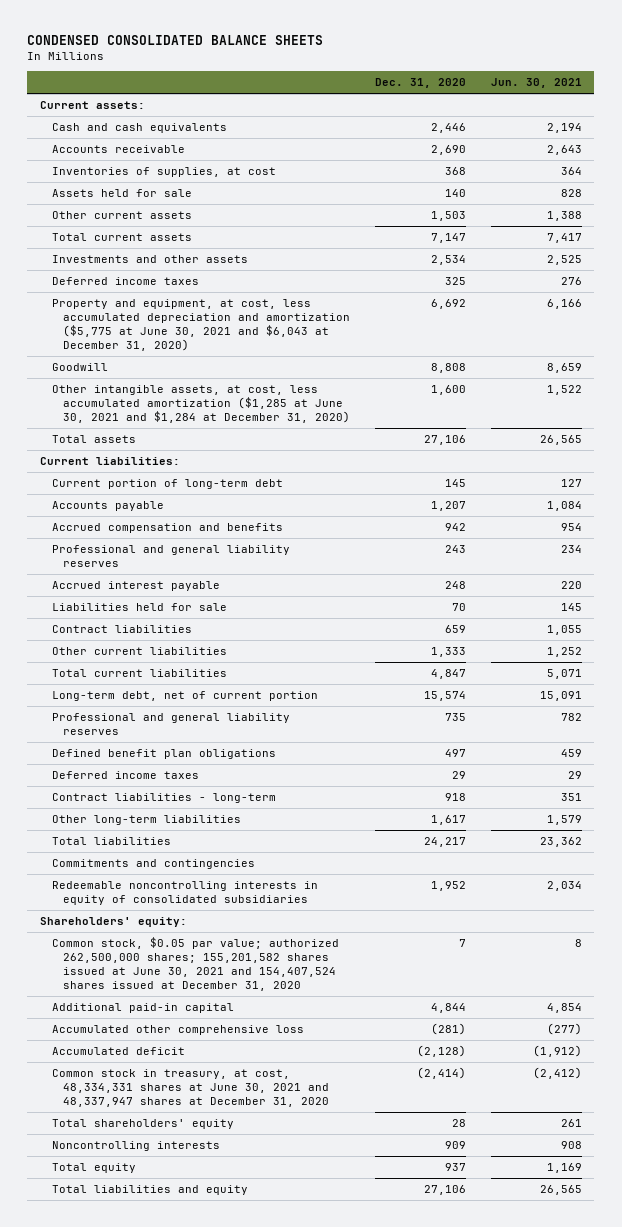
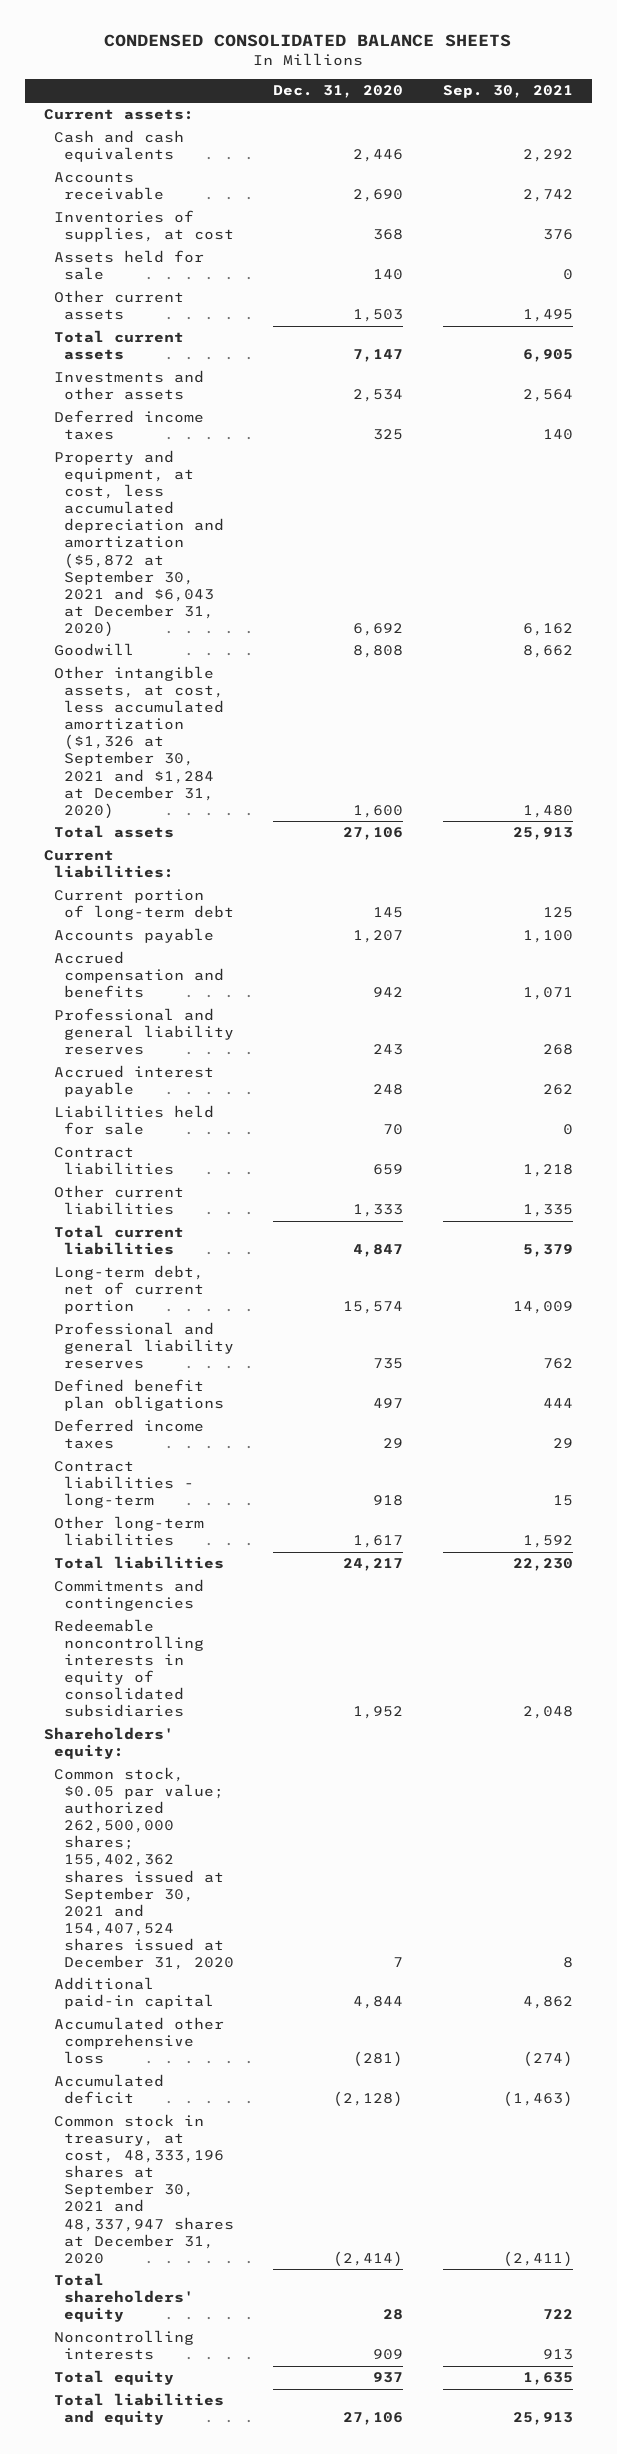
[490,77,582,88] Jun. 30, 2021 -> none
none -> [442,85,573,99] Sep. 30, 2021
[51,299,351,352] Property and equipment, at cost, less accumulated depreciation and amortization ($5,775 at June 30, 2021 and $6,043 at December 31, 2020) -> [54,450,224,637] Property and equipment, at cost, less accumulated depreciation and amortization ($5,872 at September 30, 2021 and $6,043 at December 31, 2020)
[51,385,351,424] Other intangible assets, at cost, less accumulated amortization ($1,285 at June 30, 2021 and $1,284 at December 31, 2020) -> [54,666,224,819] Other intangible assets, at cost, less accumulated amortization ($1,326 at September 30, 2021 and $1,284 at December 31, 2020)
[51,937,339,992] Common stock, $0.05 par value; authorized 262,500,000 shares; 155,201,582 shares issued at June 30, 2021 and 154,407,524 shares issued at December 31, 2020 -> [54,1767,234,1970] Common stock, $0.05 par value; authorized 262,500,000 shares; 155,402,362 shares issued at September 30, 2021 and 154,407,524 shares issued at December 31, 2020
[51,1069,330,1108] Common stock in treasury, at cost, 48,334,331 shares at June 30, 2021 and 48,337,947 shares at December 31, 2020 -> [54,2114,234,2264] Common stock in treasury, at cost, 48,333,196 shares at September 30, 2021 and 48,337,947 shares at December 31, 2020

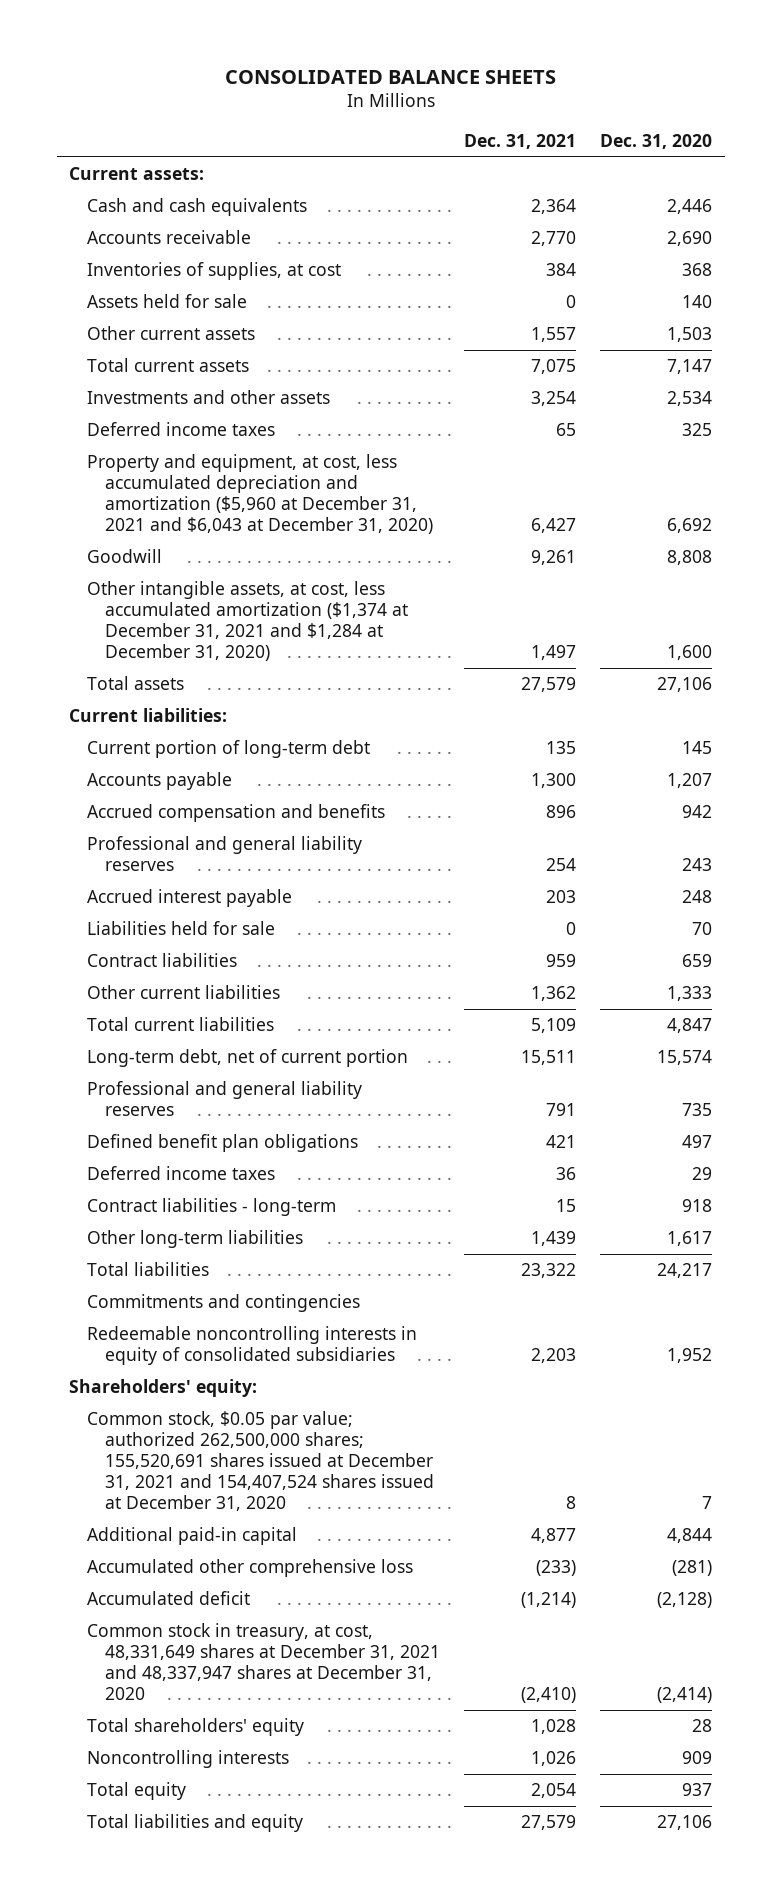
[104,34,512,48] CONDENSED CONSOLIDATED BALANCE SHEETS -> [224,69,556,84] CONSOLIDATED BALANCE SHEETS
[442,85,573,99] Sep. 30, 2021 -> none
none -> [464,133,577,149] Dec. 31, 2021
[54,450,224,637] Property and equipment, at cost, less accumulated depreciation and amortization ($5,872 at September 30, 2021 and $6,043 at December 31, 2020) -> [86,454,433,534] Property and equipment, at cost, less accumulated depreciation and amortization ($5,960 at December 31, 2021 and $6,043 at December 31, 2020)
[54,666,224,819] Other intangible assets, at cost, less accumulated amortization ($1,326 at September 30, 2021 and $1,284 at December 31, 2020) -> [86,581,408,661] Other intangible assets, at cost, less accumulated amortization ($1,374 at December 31, 2021 and $1,284 at December 31, 2020)
[54,1767,234,1970] Common stock, $0.05 par value; authorized 262,500,000 shares; 155,402,362 shares issued at September 30, 2021 and 154,407,524 shares issued at December 31, 2020 -> [86,1411,434,1511] Common stock, $0.05 par value; authorized 262,500,000 shares; 155,520,691 shares issued at December 31, 2021 and 154,407,524 shares issued at December 31, 2020
[54,2114,234,2264] Common stock in treasury, at cost, 48,333,196 shares at September 30, 2021 and 48,337,947 shares at December 31, 2020 -> [86,1623,440,1700] Common stock in treasury, at cost, 48,331,649 shares at December 31, 2021 and 48,337,947 shares at December 31, 2020

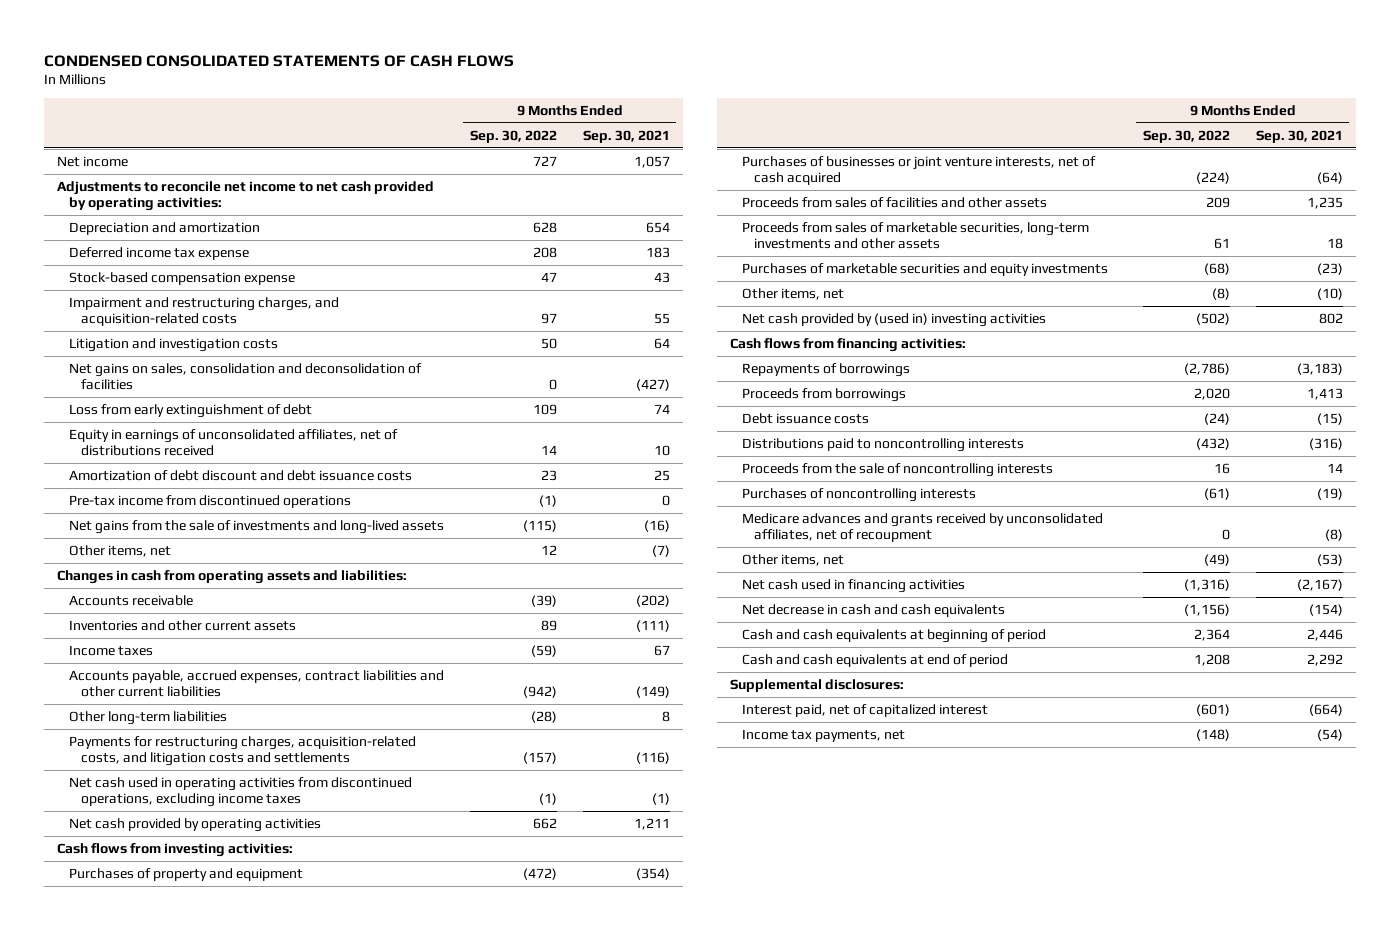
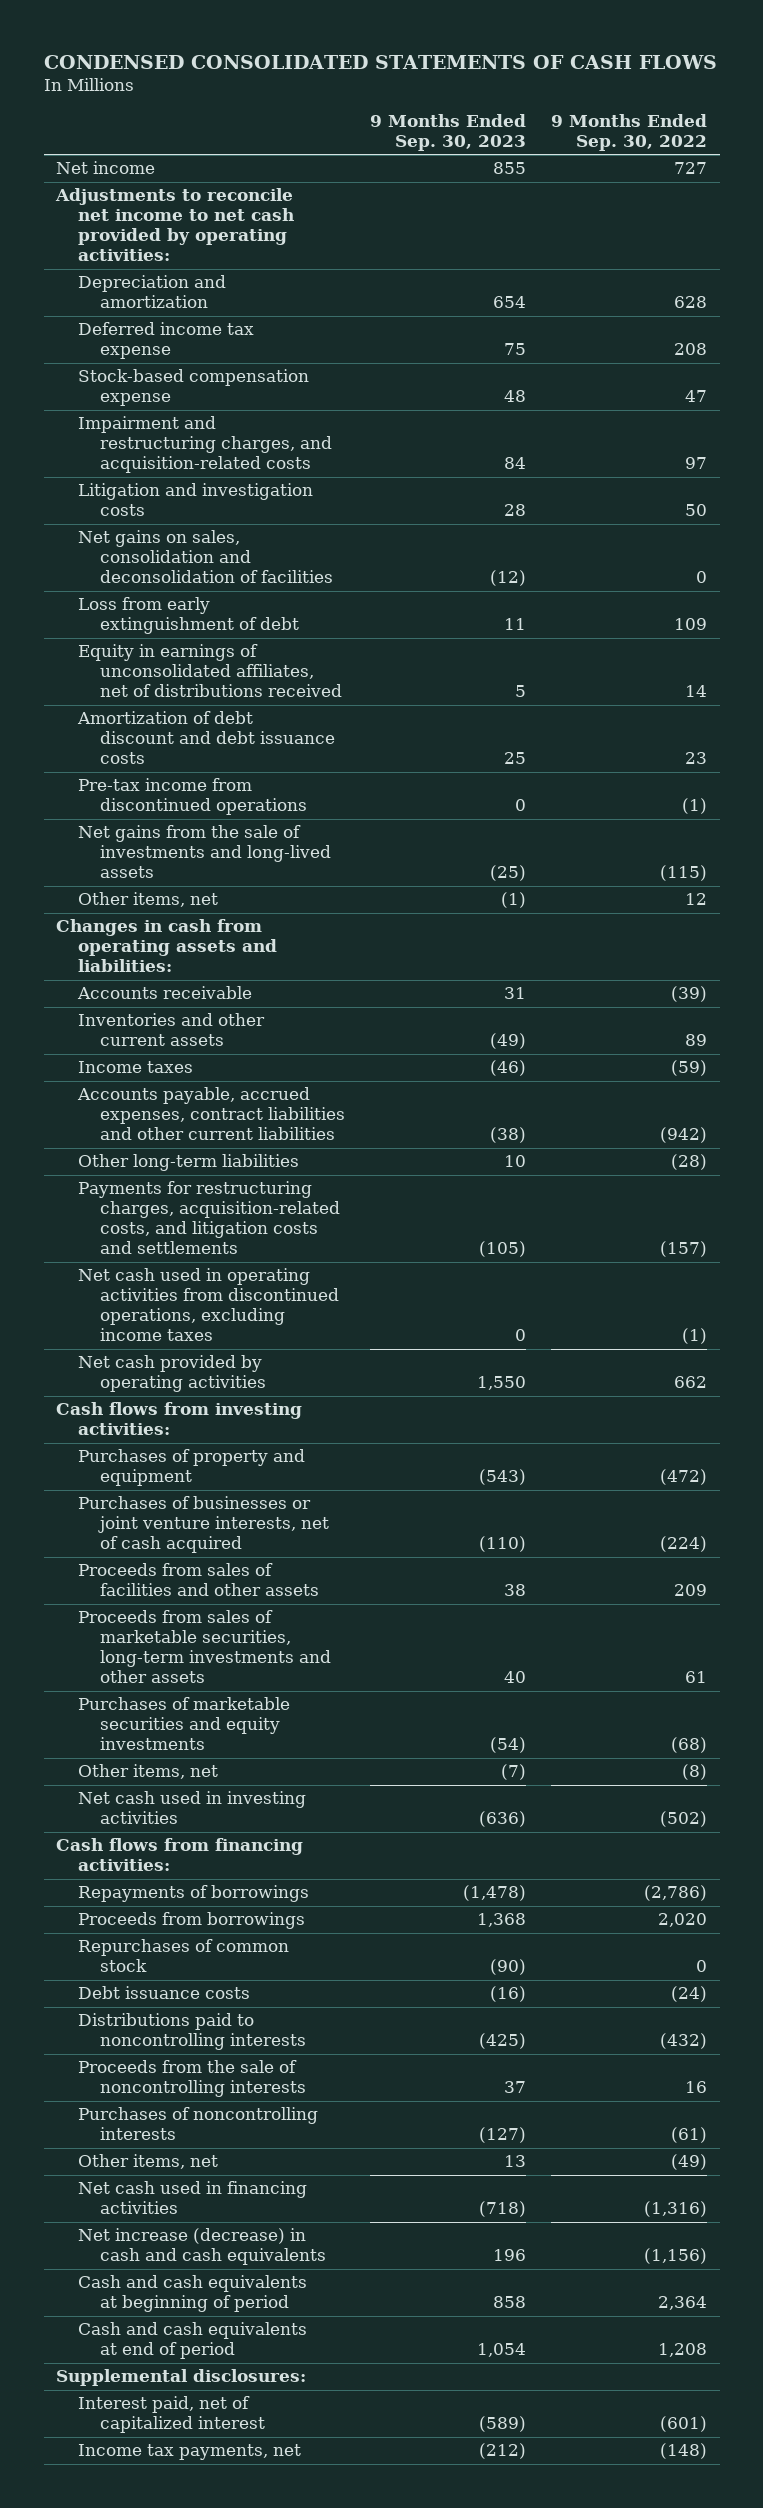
[582,129,670,143] Sep. 30, 2021 -> none
none -> [369,113,526,151] 9 Months Ended Sep. 30, 2023
[741,312,1046,327] Net cash provided by (used in) investing activities -> [77,1791,306,1825] Net cash used in investing activities
none -> [77,1939,289,1973] Repurchases of common stock
[741,512,1103,542] Medicare advances and grants received by unconsolidated affiliates, net of recoupment -> none
[741,603,1005,617] Net decrease in cash and cash equivalents -> [77,2228,326,2266] Net increase (decrease) in cash and cash equivalents

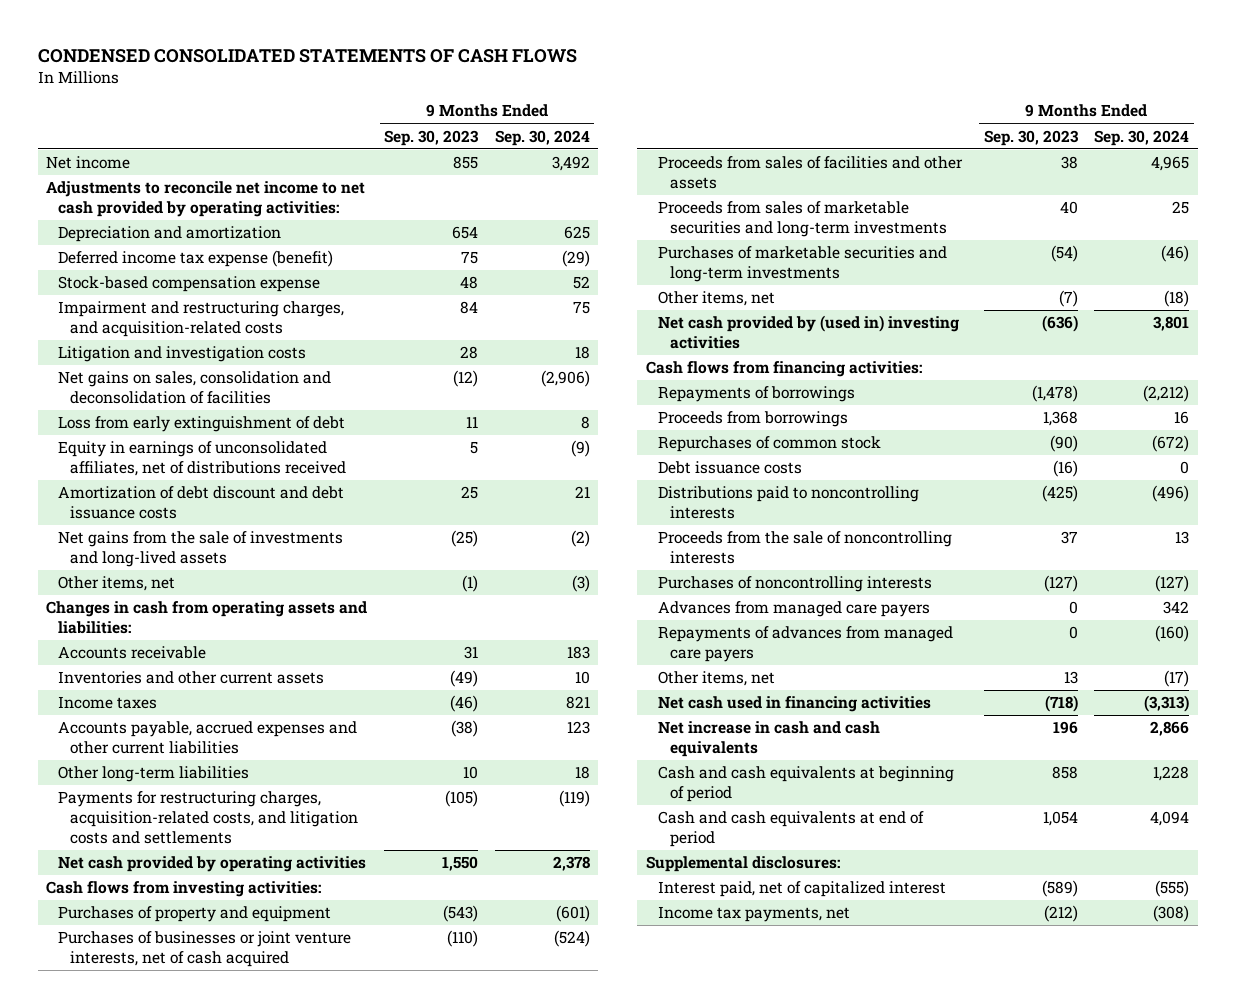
[551,113,708,151] 9 Months Ended Sep. 30, 2022 -> none
none -> [494,129,590,146] Sep. 30, 2024
[77,322,254,360] Deferred income tax expense -> [58,250,334,268] Deferred income tax expense (benefit)
[77,778,307,816] Pre-tax income from discontinued operations -> none
[76,1087,345,1141] Accounts payable, accrued expenses, contract liabilities and other current liabilities -> [58,721,358,754] Accounts payable, accrued expenses and other current liabilities
[77,1268,339,1342] Net cash used in operating activities from discontinued operations, excluding income taxes -> none
[77,1610,331,1684] Proceeds from sales of marketable securities, long-term investments and other assets -> [657,201,947,237] Proceeds from sales of marketable securities and long-term investments
[77,1697,290,1751] Purchases of marketable securities and equity investments -> [657,246,947,282] Purchases of marketable securities and long-term investments
[77,1791,306,1825] Net cash used in investing activities -> [657,315,959,349] Net cash provided by (used in) investing activities
none -> [657,601,930,618] Advances from managed care payers
none -> [657,626,953,662] Repayments of advances from managed care payers
[77,2228,326,2266] Net increase (decrease) in cash and cash equivalents -> [657,721,880,757] Net increase in cash and cash equivalents

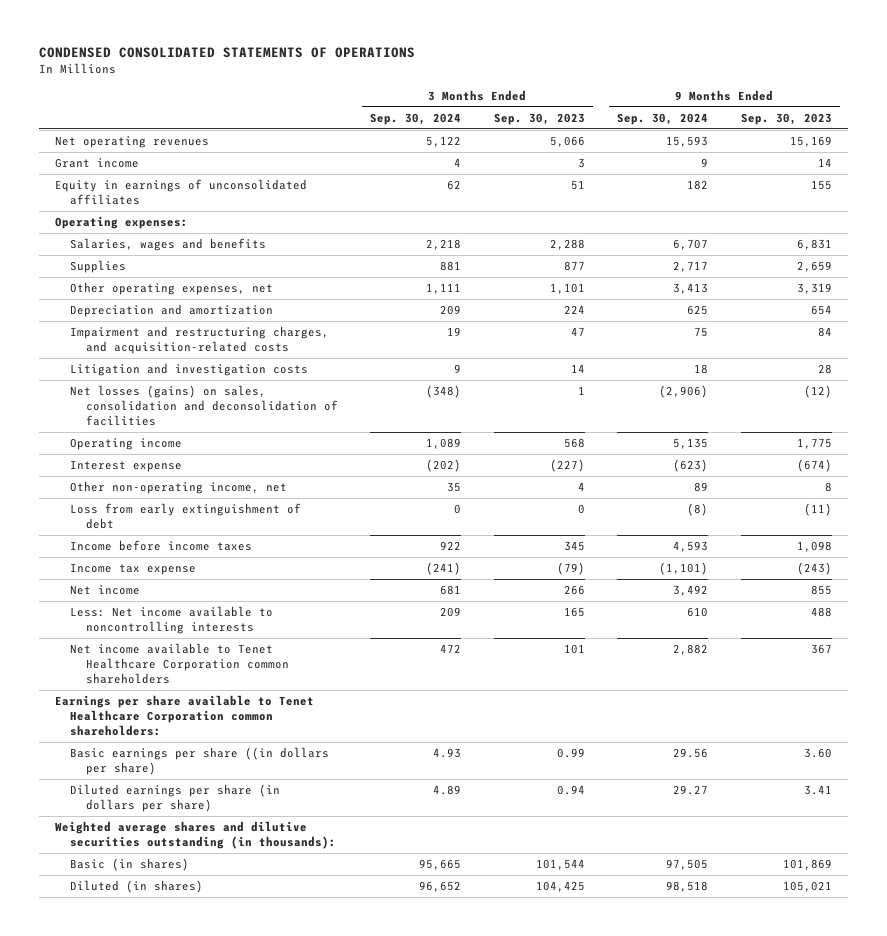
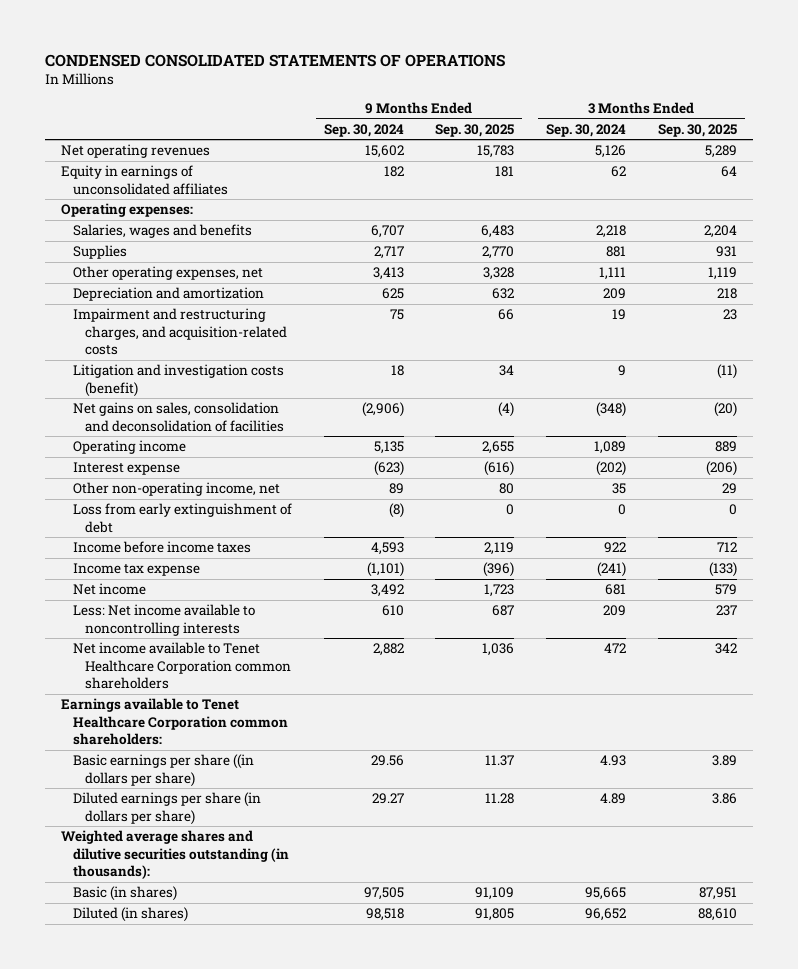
[493,112,585,125] Sep. 30, 2023 -> none
[740,112,832,125] Sep. 30, 2023 -> none
none -> [435,123,515,137] Sep. 30, 2025
none -> [657,123,737,137] Sep. 30, 2025
[55,158,140,169] Grant income -> none
[426,136,462,148] 5,122 -> [595,145,627,159] 5,126
[666,136,709,148] 15,593 -> [364,145,404,159] 15,602
[70,363,309,377] Litigation and investigation costs -> [73,364,285,397] Litigation and investigation costs (benefit)
[70,385,338,426] Net losses (gains) on sales, consolidation and deconsolidation of facilities -> [73,402,285,432] Net gains on sales, consolidation and deconsolidation of facilities
[55,695,315,736] Earnings per share available to Tenet Healthcare Corporation common shareholders: -> [60,698,289,746] Earnings available to Tenet Healthcare Corporation common shareholders:

